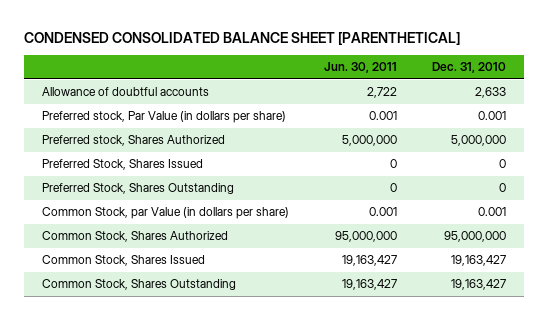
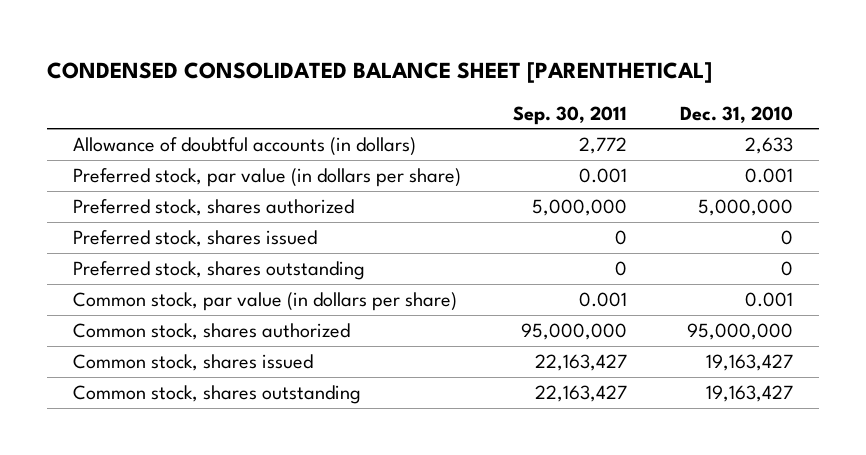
[324,62,398,74] Jun. 30, 2011 -> none
none -> [513,105,628,125] Sep. 30, 2011
[41,87,209,97] Allowance of doubtful accounts -> [72,136,416,156] Allowance of doubtful accounts (in dollars)
[41,111,286,124] Preferred stock, Par Value (in dollars per share) -> [72,167,461,187] Preferred stock, par value (in dollars per share)
[41,135,225,147] Preferred stock, Shares Authorized -> [72,198,354,216] Preferred stock, shares authorized
[41,159,203,171] Preferred Stock, Shares Issued -> [72,229,317,247] Preferred stock, shares issued
[41,183,234,195] Preferred Stock, Shares Outstanding -> [72,260,365,280] Preferred stock, shares outstanding
[41,207,289,220] Common Stock, par Value (in dollars per share) -> [72,291,457,311] Common stock, par value (in dollars per share)
[41,231,228,243] Common Stock, Shares Authorized -> [72,322,350,340] Common stock, shares authorized
[41,255,205,267] Common Stock, Shares Issued -> [72,353,313,371] Common stock, shares issued
[41,279,236,291] Common Stock, Shares Outstanding -> [72,384,361,404] Common stock, shares outstanding

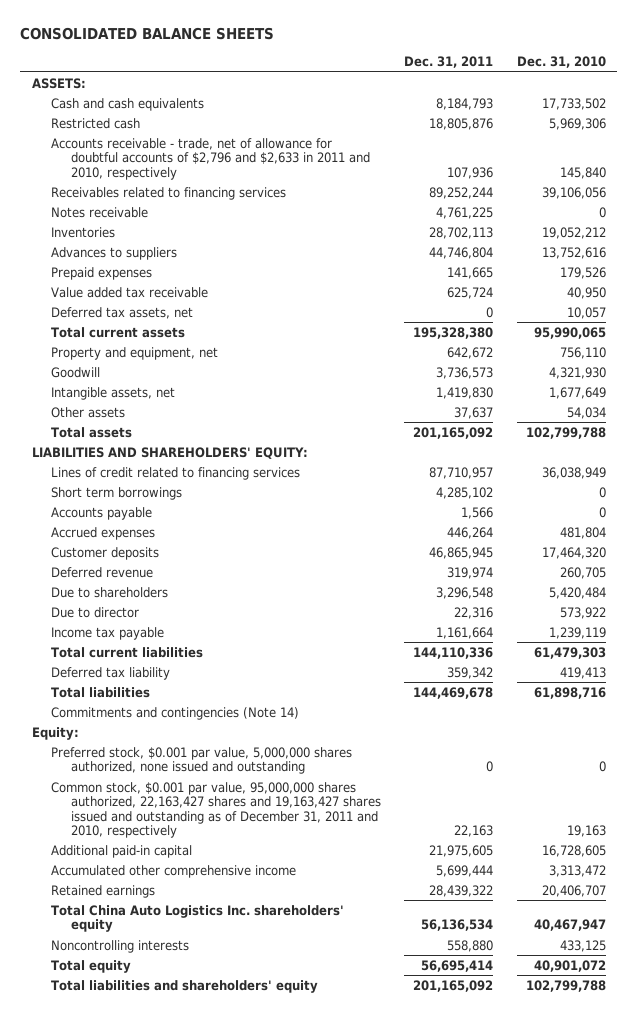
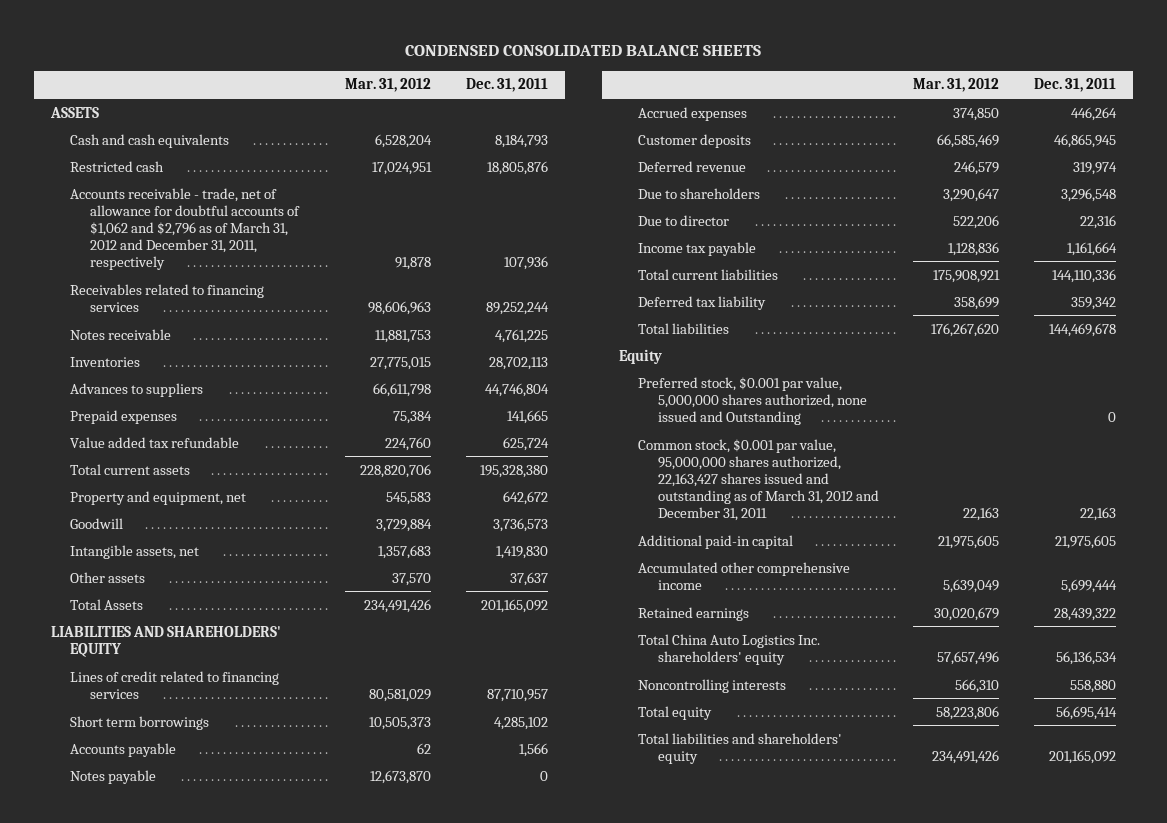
[20,27,275,41] CONSOLIDATED BALANCE SHEETS -> [405,45,762,57] CONDENSED CONSOLIDATED BALANCE SHEETS
[516,56,606,69] Dec. 31, 2010 -> none
none -> [345,78,432,93] Mar. 31, 2012
[31,77,86,89] ASSETS: -> [49,106,99,118] ASSETS
[51,137,370,180] Accounts receivable - trade, net of allowance for doubtful accounts of $2,796 and $2,633 in 2011 and 2010, respectively -> [70,187,300,271] Accounts receivable - trade, net of allowance for doubtful accounts of $1,062 and $2,796 as of March 31, 2012 and December 31, 2011, respectively
[51,306,194,319] Deferred tax assets, net -> none
[51,286,209,298] Value added tax receivable -> [70,436,240,448] Value added tax refundable
[51,426,133,438] Total assets -> [70,598,144,610] Total Assets
[31,446,308,459] LIABILITIES AND SHAREHOLDERS' EQUITY: -> [50,625,281,657] LIABILITIES AND SHAREHOLDERS' EQUITY
none -> [70,769,157,784] Notes payable
[51,706,300,720] Commitments and contingencies (Note 14) -> none
[31,726,79,740] Equity: -> [618,348,662,364] Equity
[51,746,353,775] Preferred stock, $0.001 par value, 5,000,000 shares authorized, none issued and outstanding -> [638,376,867,425] Preferred stock, $0.001 par value, 5,000,000 shares authorized, none issued and Outstanding
[51,781,381,839] Common stock, $0.001 par value, 95,000,000 shares authorized, 22,163,427 shares and 19,163,427 shares issued and outstanding as of December 31, 2011 and 2010, respectively -> [638,438,879,522] Common stock, $0.001 par value, 95,000,000 shares authorized, 22,163,427 shares issued and outstanding as of March 31, 2012 and December 31, 2011

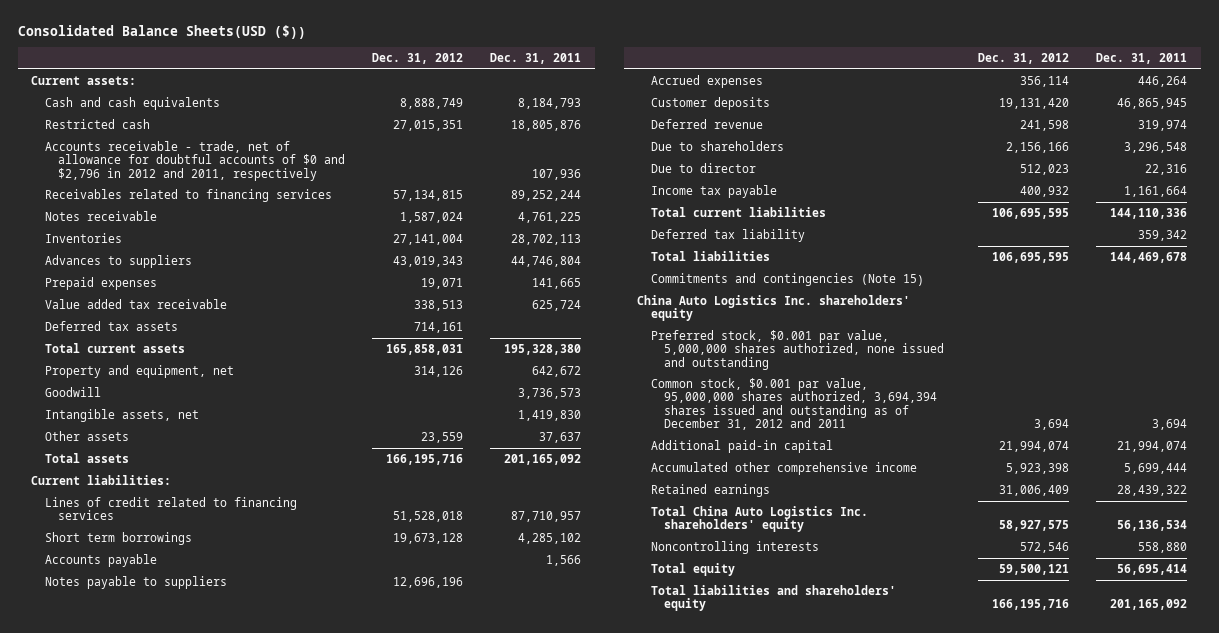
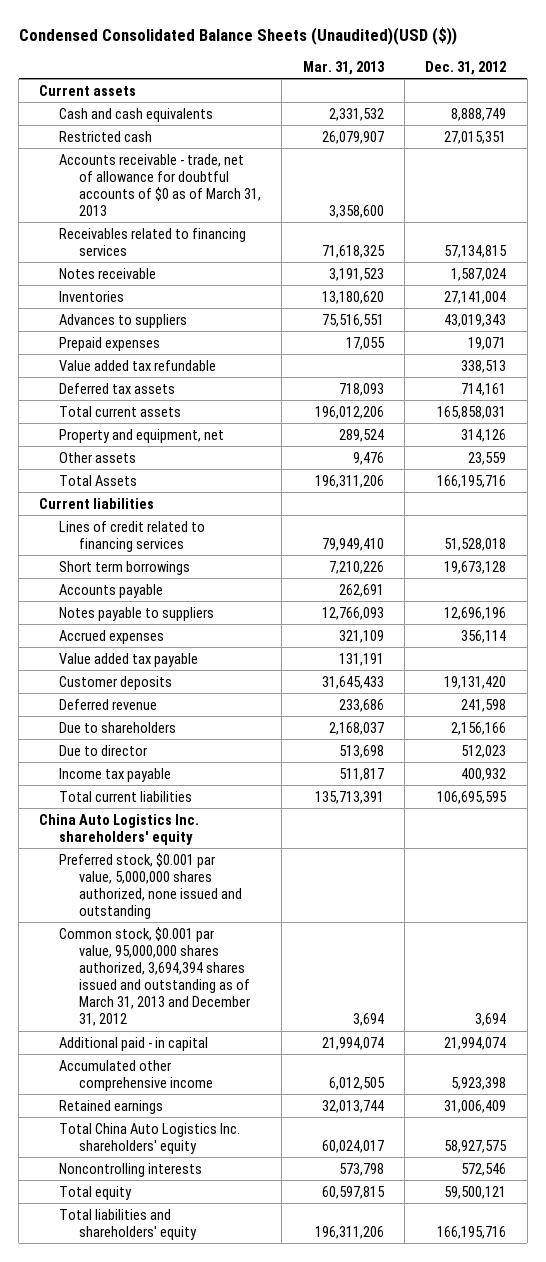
[17,24,306,39] Consolidated Balance Sheets(USD ($)) -> [18,26,457,45] Condensed Consolidated Balance Sheets (Unaudited)(USD ($))
[490,53,582,65] Dec. 31, 2011 -> none
none -> [302,60,385,75] Mar. 31, 2013
[31,76,137,86] Current assets: -> [39,84,137,96] Current assets
[44,141,346,181] Accounts receivable - trade, net of allowance for doubtful accounts of $0 and $2,796 in 2012 and 2011, respectively -> [59,153,261,216] Accounts receivable - trade, net of allowance for doubtful accounts of $0 as of March 31, 2013
[44,299,227,310] Value added tax receivable -> [59,359,217,371] Value added tax refundable
[44,387,101,398] Goodwill -> none
[44,409,199,423] Intangible assets, net -> none
[44,453,129,464] Total assets -> [59,474,138,486] Total Assets
[31,475,172,486] Current liabilities: -> [39,497,155,509] Current liabilities
none -> [59,652,199,667] Value added tax payable
[650,229,805,243] Deferred tax liability -> none
[650,251,770,262] Total liabilities -> none
[650,273,924,287] Commitments and contingencies (Note 15) -> none
[650,378,938,430] Common stock, $0.001 par value, 95,000,000 shares authorized, 3,694,394 shares issued and outstanding as of December 31, 2012 and 2011 -> [59,926,250,1026] Common stock, $0.001 par value, 95,000,000 shares authorized, 3,694,394 shares issued and outstanding as of March 31, 2013 and December 31, 2012
[650,440,833,454] Additional paid-in capital -> [59,1036,209,1051] Additional paid - in capital

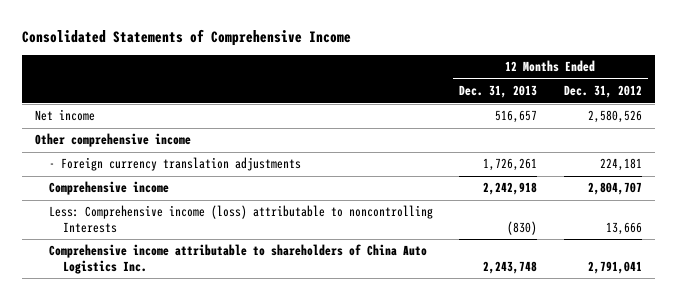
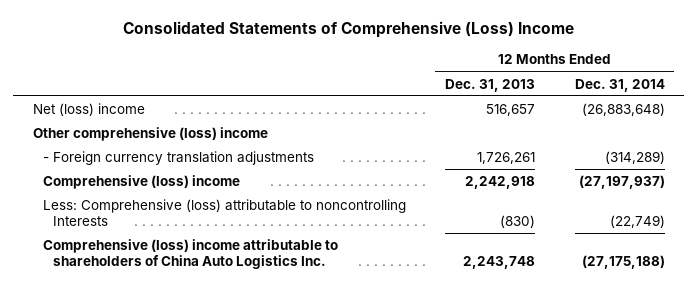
[22,29,352,47] Consolidated Statements of Comprehensive Income -> [122,20,574,38] Consolidated Statements of Comprehensive (Loss) Income
[563,85,642,99] Dec. 31, 2012 -> none
none -> [574,78,665,92] Dec. 31, 2014
[35,109,96,122] Net income -> [32,103,145,117] Net (loss) income
[35,133,192,148] Other comprehensive income -> [32,127,268,142] Other comprehensive (loss) income
[49,181,170,196] Comprehensive income -> [42,175,240,190] Comprehensive (loss) income
[49,205,434,234] Less: Comprehensive income (loss) attributable to noncontrolling Interests -> [42,199,406,226] Less: Comprehensive (loss) attributable to noncontrolling Interests
[49,244,428,275] Comprehensive income attributable to shareholders of China Auto Logistics Inc. -> [42,239,338,269] Comprehensive (loss) income attributable to shareholders of China Auto Logistics Inc.

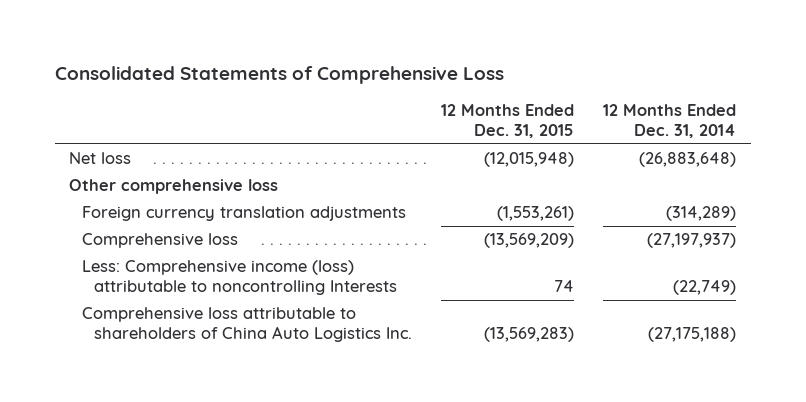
[122,20,574,38] Consolidated Statements of Comprehensive (Loss) Income -> [54,66,504,85] Consolidated Statements of Comprehensive Loss
[445,78,536,92] Dec. 31, 2013 -> none
none -> [441,104,575,139] 12 Months Ended Dec. 31, 2015
[32,103,145,117] Net (loss) income -> [69,152,132,165] Net loss
[32,127,268,142] Other comprehensive (loss) income -> [69,179,279,195] Other comprehensive loss
[42,151,314,166] - Foreign currency translation adjustments -> [81,206,406,222] Foreign currency translation adjustments
[42,175,240,190] Comprehensive (loss) income -> [81,233,238,249] Comprehensive loss
[42,199,406,226] Less: Comprehensive (loss) attributable to noncontrolling Interests -> [81,260,398,296] Less: Comprehensive income (loss) attributable to noncontrolling Interests
[42,239,338,269] Comprehensive (loss) income attributable to shareholders of China Auto Logistics Inc. -> [81,307,413,343] Comprehensive loss attributable to shareholders of China Auto Logistics Inc.

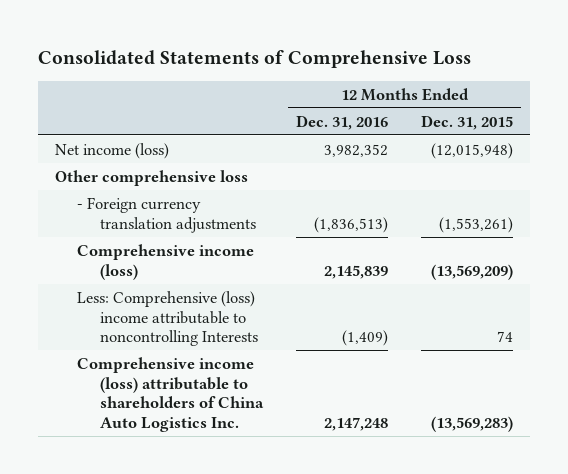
[603,104,737,139] 12 Months Ended Dec. 31, 2014 -> none
none -> [295,114,388,130] Dec. 31, 2016
[69,152,132,165] Net loss -> [54,142,169,159] Net income (loss)
[81,206,406,222] Foreign currency translation adjustments -> [77,196,256,233] - Foreign currency translation adjustments
[81,233,238,249] Comprehensive loss -> [77,243,255,280] Comprehensive income (loss)
[81,260,398,296] Less: Comprehensive income (loss) attributable to noncontrolling Interests -> [77,290,258,347] Less: Comprehensive (loss) income attributable to noncontrolling Interests
[81,307,413,343] Comprehensive loss attributable to shareholders of China Auto Logistics Inc. -> [77,356,264,433] Comprehensive income (loss) attributable to shareholders of China Auto Logistics Inc.

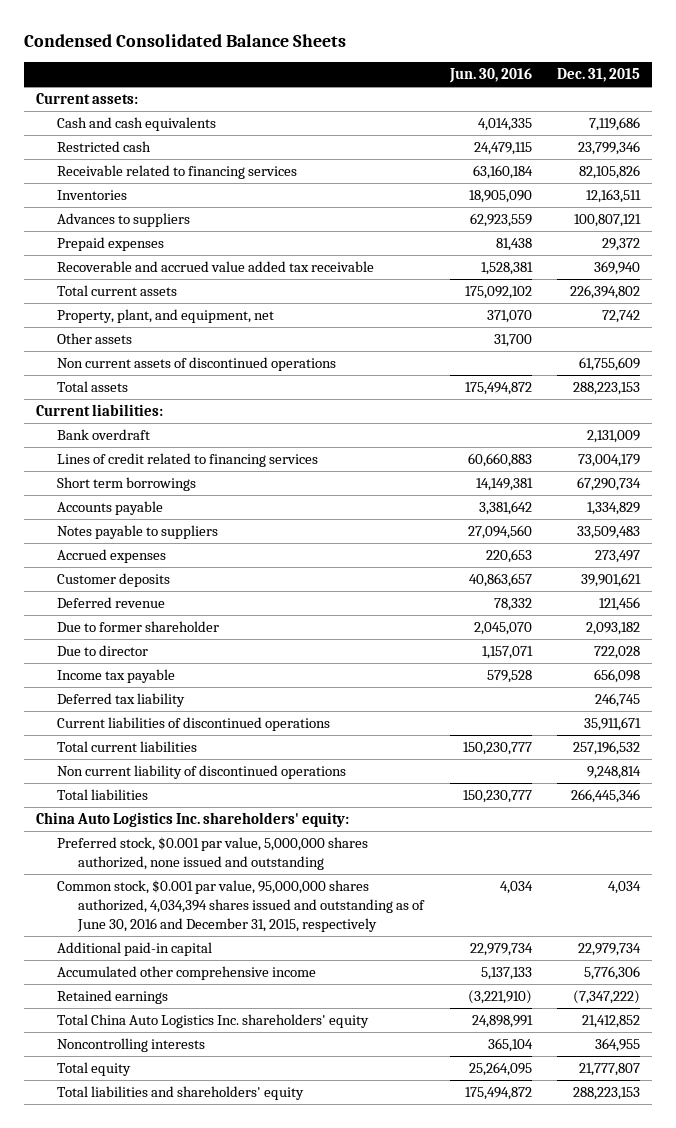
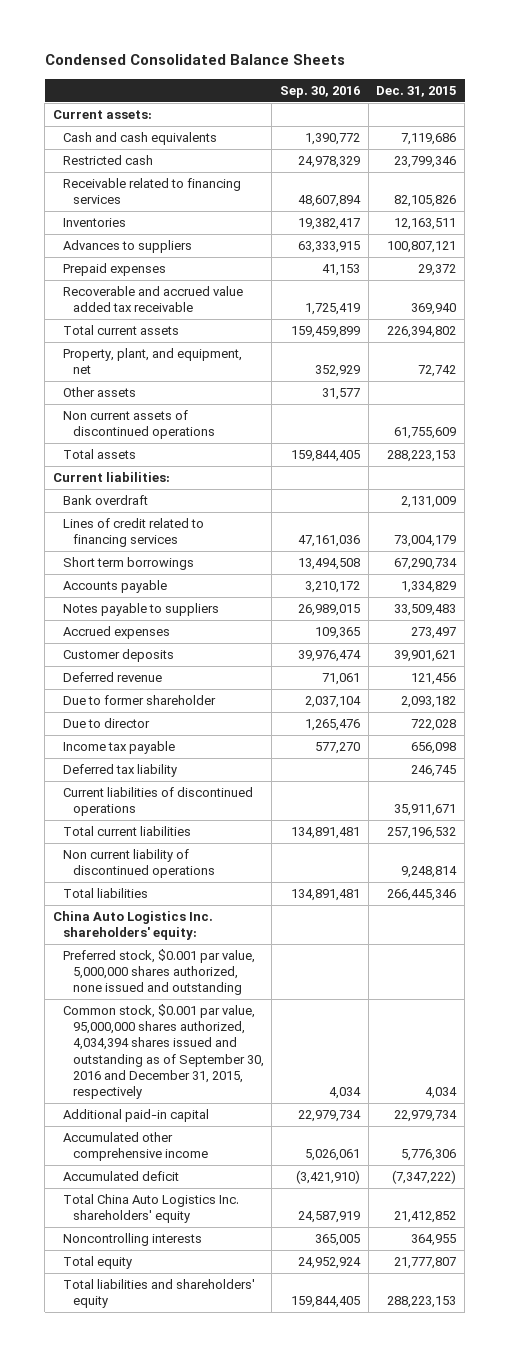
[448,68,532,84] Jun. 30, 2016 -> none
none -> [280,85,361,98] Sep. 30, 2016
[57,879,426,933] Common stock, $0.001 par value, 95,000,000 shares authorized, 4,034,394 shares issued and outstanding as of June 30, 2016 and December 31, 2015, respectively -> [62,1004,264,1099] Common stock, $0.001 par value, 95,000,000 shares authorized, 4,034,394 shares issued and outstanding as of September 30, 2016 and December 31, 2015, respectively
[57,989,169,1004] Retained earnings -> [62,1171,179,1182] Accumulated deficit

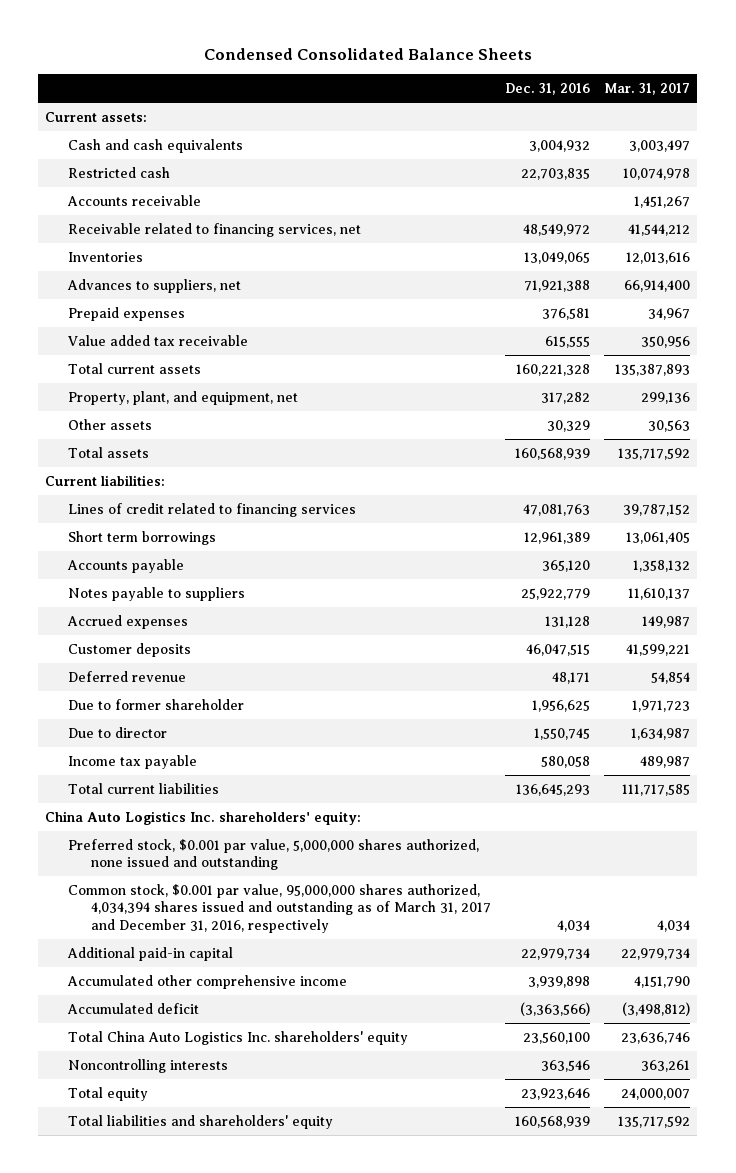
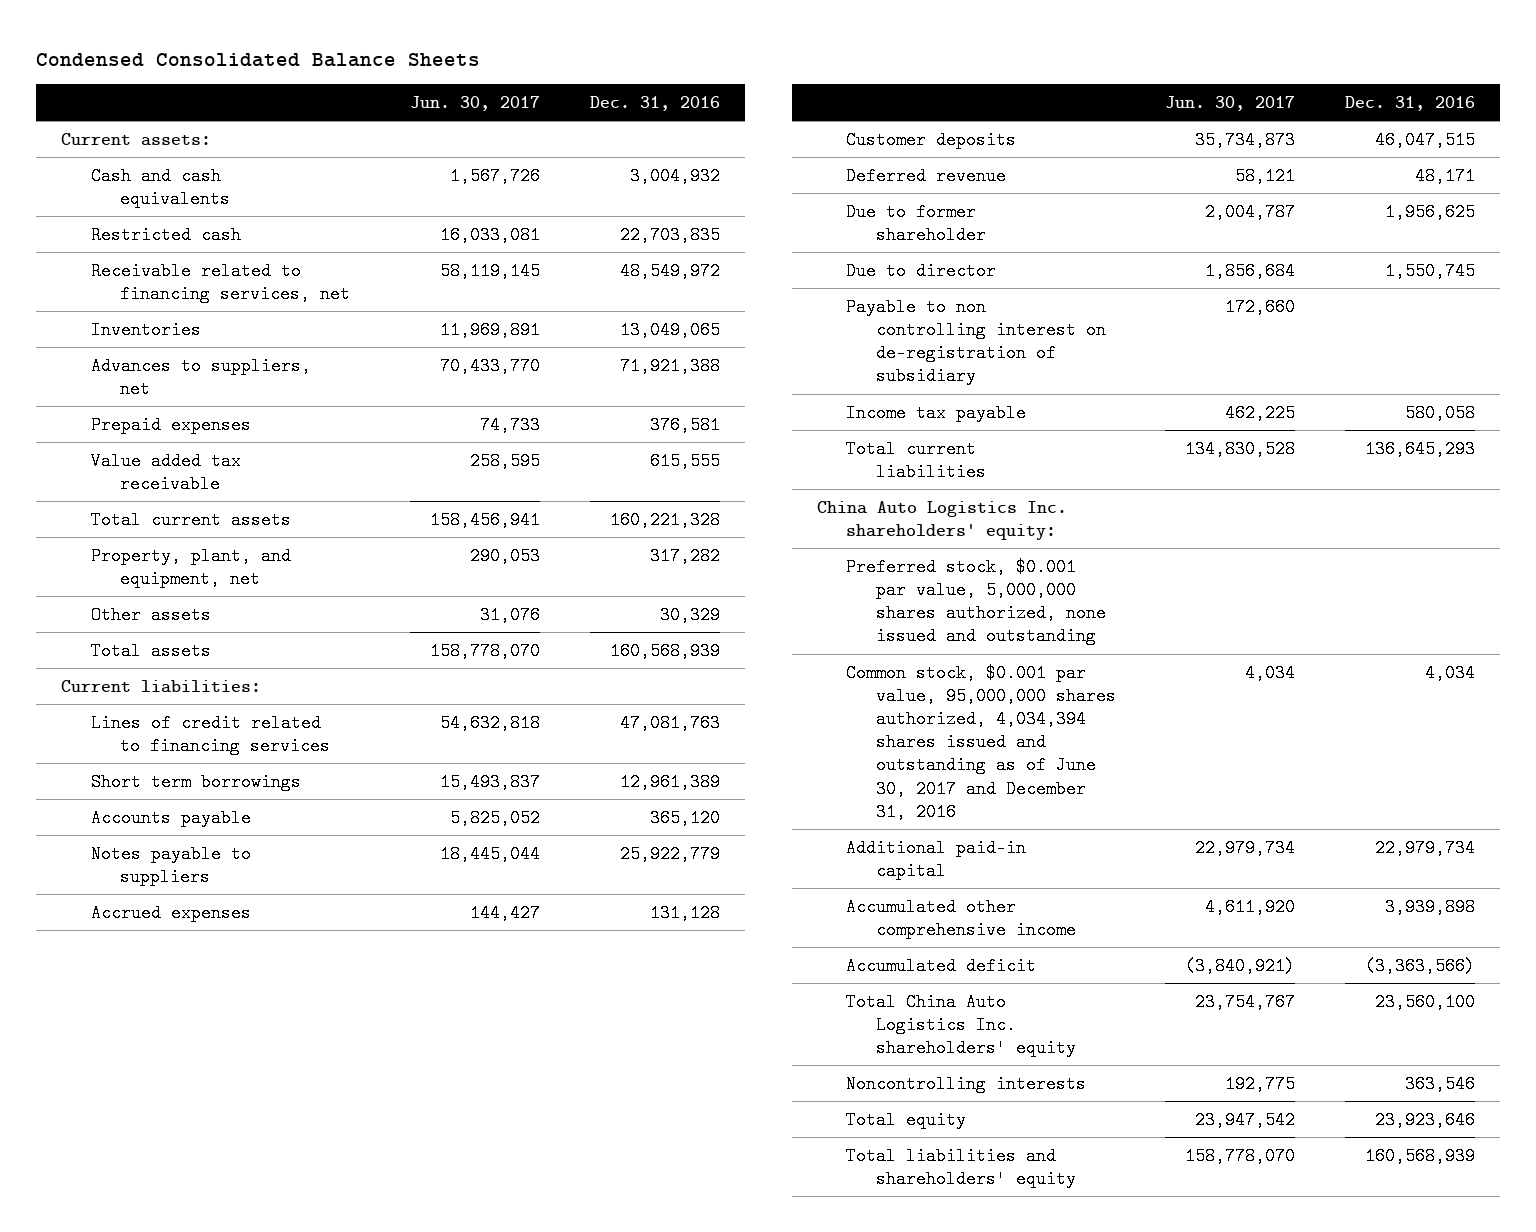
[604,83,691,96] Mar. 31, 2017 -> none
none -> [410,96,541,112] Jun. 30, 2017
[67,194,202,206] Accounts receivable -> none
none -> [846,297,1106,386] Payable to non controlling interest on de-registration of subsidiary
[68,883,491,933] Common stock, $0.001 par value, 95,000,000 shares authorized, 4,034,394 shares issued and outstanding as of March 31, 2017 and December 31, 2016, respectively -> [846,663,1116,821] Common stock, $0.001 par value, 95,000,000 shares authorized, 4,034,394 shares issued and outstanding as of June 30, 2017 and December 31, 2016

